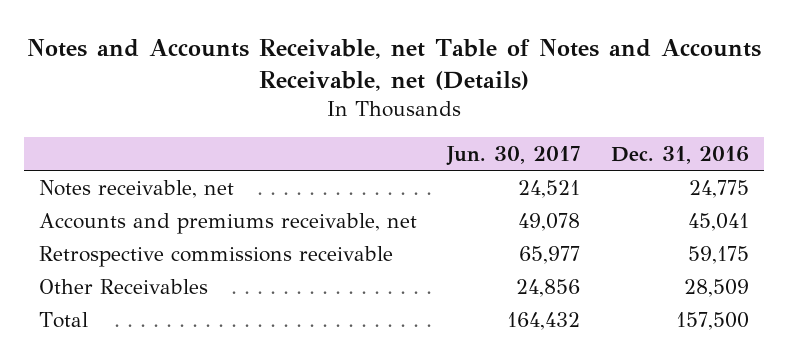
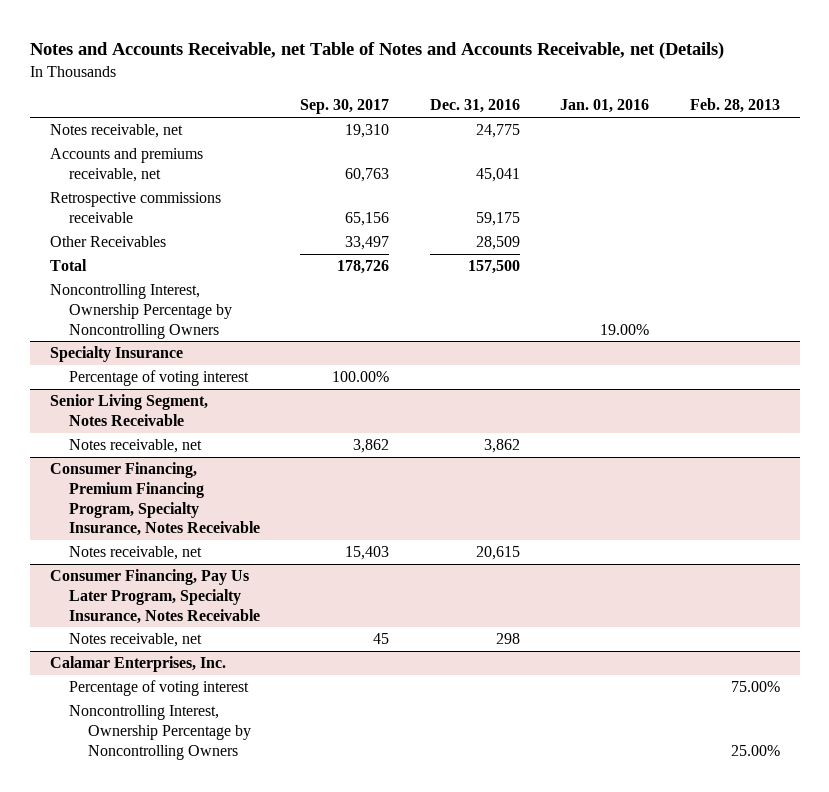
[446,145,581,166] Jun. 30, 2017 -> none
none -> [300,99,390,115] Sep. 30, 2017
none -> [560,99,650,114] Jan. 01, 2016
none -> [689,98,780,114] Feb. 28, 2013
none -> [49,284,232,339] Noncontrolling Interest, Ownership Percentage by Noncontrolling Owners
none -> [49,346,183,363] Specialty Insurance
none -> [68,370,249,387] Percentage of voting interest
none -> [49,394,208,427] Senior Living Segment, Notes Receivable
none -> [68,439,202,454] Notes receivable, net
none -> [49,462,260,537] Consumer Financing, Premium Financing Program, Specialty Insurance, Notes Receivable
none -> [68,546,202,561] Notes receivable, net
none -> [49,569,260,624] Consumer Financing, Pay Us Later Program, Specialty Insurance, Notes Receivable
none -> [68,633,202,648] Notes receivable, net
none -> [49,656,226,673] Calamar Enterprises, Inc.
none -> [68,680,249,697] Percentage of voting interest
none -> [68,705,252,760] Noncontrolling Interest, Ownership Percentage by Noncontrolling Owners

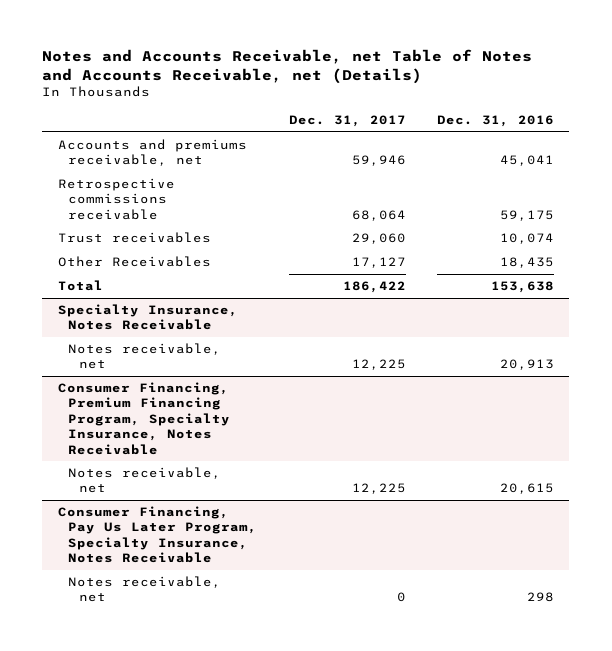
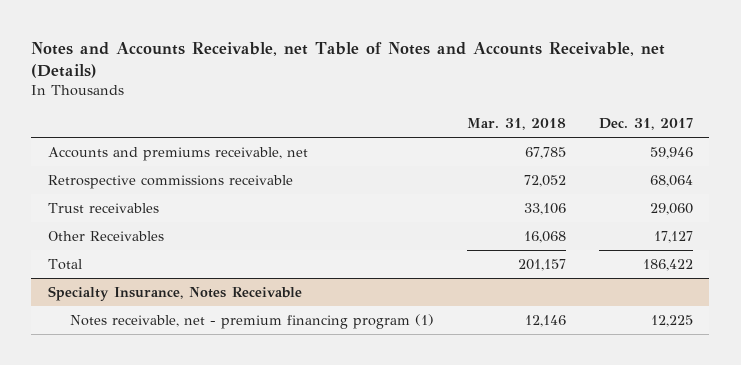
[436,115,554,128] Dec. 31, 2016 -> none
none -> [466,118,566,131] Mar. 31, 2018
[57,382,231,455] Consumer Financing, Premium Financing Program, Specialty Insurance, Notes Receivable -> none
[68,467,222,494] Notes receivable, net -> none
[57,506,258,564] Consumer Financing, Pay Us Later Program, Specialty Insurance, Notes Receivable -> none
[68,576,222,603] Notes receivable, net -> none
[68,343,222,370] Notes receivable, net -> [70,313,435,329] Notes receivable, net - premium financing program (1)

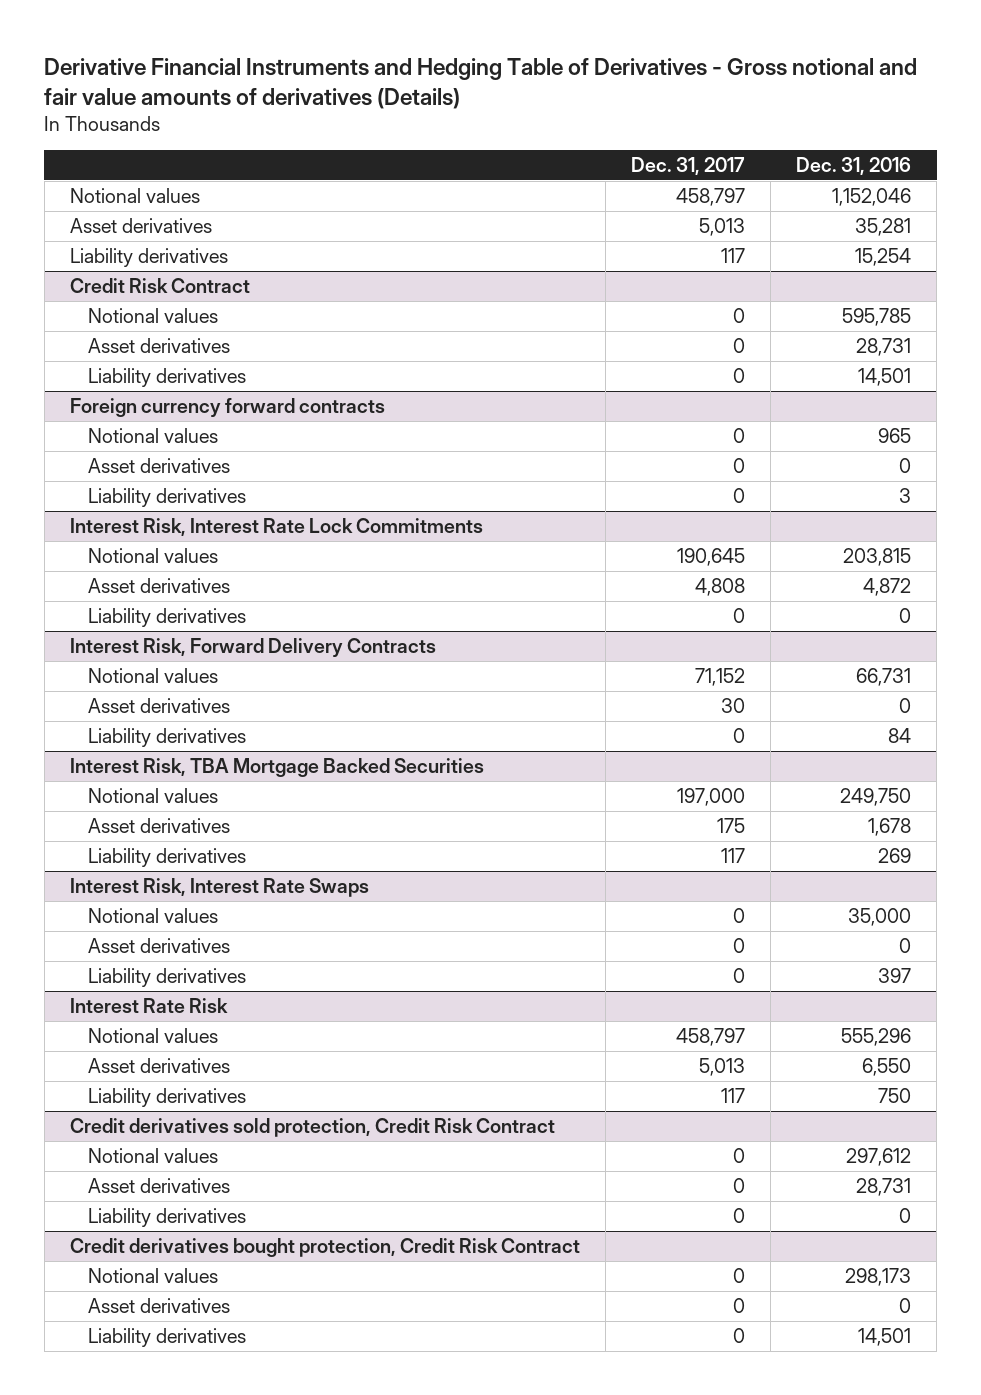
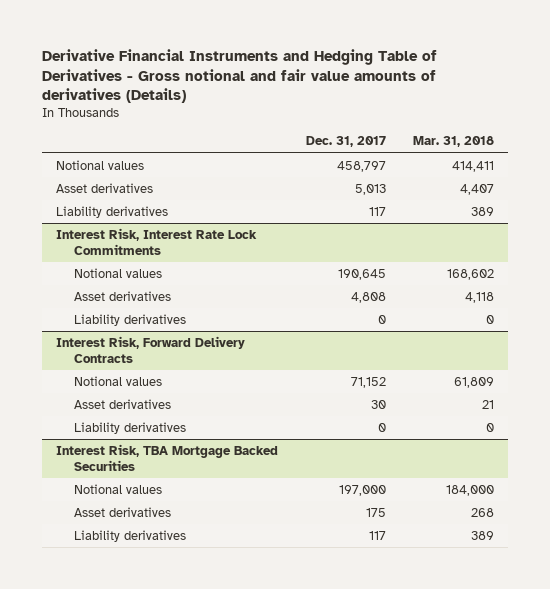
[796,157,912,176] Dec. 31, 2016 -> none
none -> [413,136,495,148] Mar. 31, 2018
[69,277,250,293] Credit Risk Contract -> none
[87,307,218,323] Notional values -> none
[87,337,230,353] Asset derivatives -> none
[87,367,246,387] Liability derivatives -> none
[69,397,385,417] Foreign currency forward contracts -> none
[87,427,218,443] Notional values -> none
[87,457,230,473] Asset derivatives -> none
[87,487,246,507] Liability derivatives -> none
[69,877,369,897] Interest Risk, Interest Rate Swaps -> none
[87,907,218,923] Notional values -> none
[87,937,230,953] Asset derivatives -> none
[87,967,246,987] Liability derivatives -> none
[69,997,228,1013] Interest Rate Risk -> none
[87,1027,218,1043] Notional values -> none
[87,1057,230,1073] Asset derivatives -> none
[87,1087,246,1107] Liability derivatives -> none
[69,1117,555,1137] Credit derivatives sold protection, Credit Risk Contract -> none
[87,1147,218,1163] Notional values -> none
[87,1177,230,1193] Asset derivatives -> none
[87,1207,246,1227] Liability derivatives -> none
[69,1237,580,1257] Credit derivatives bought protection, Credit Risk Contract -> none
[87,1267,218,1283] Notional values -> none
[87,1297,230,1313] Asset derivatives -> none
[87,1327,246,1347] Liability derivatives -> none

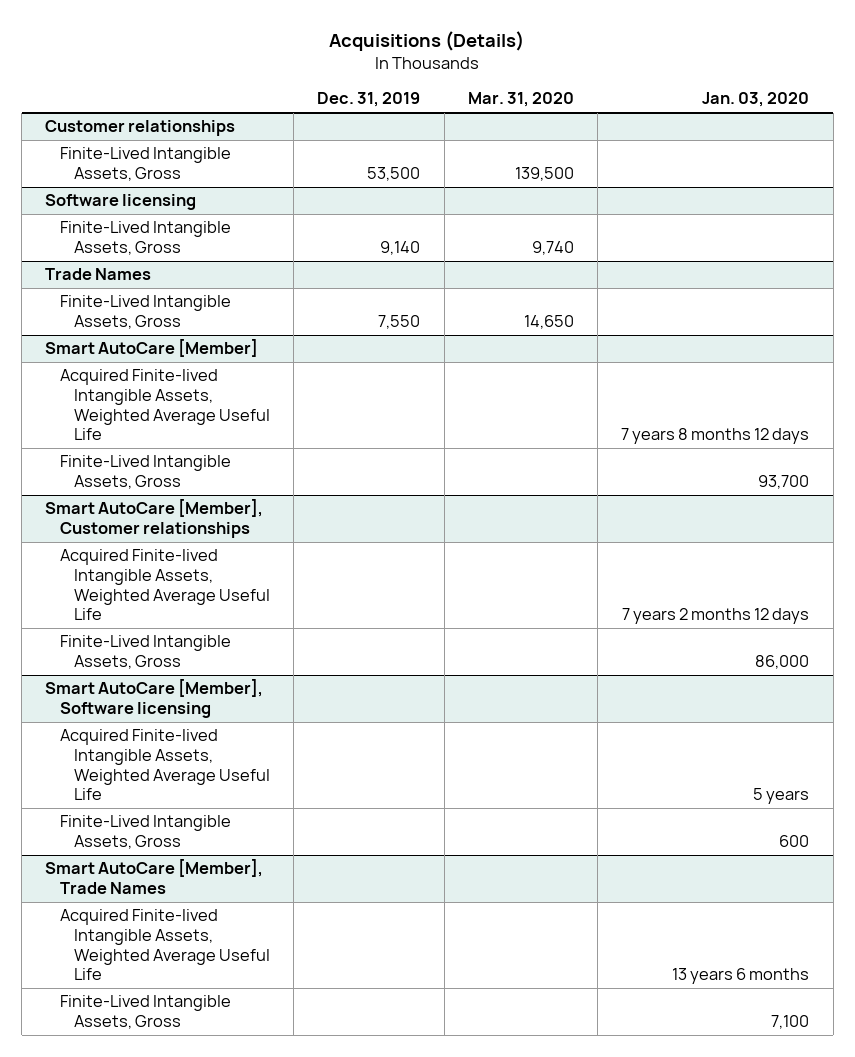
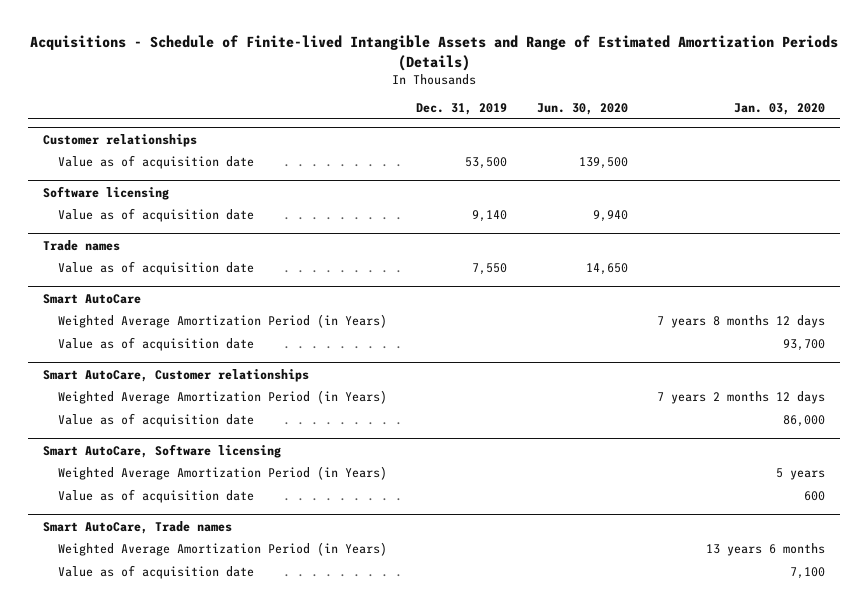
[329,30,525,51] Acquisitions (Details) -> [29,35,838,71] Acquisitions - Schedule of Finite-lived Intangible Assets and Range of Estimated Amortization Periods (Details)
[467,92,574,108] Mar. 31, 2020 -> none
none -> [536,102,628,115] Jun. 30, 2020
[59,147,231,182] Finite-Lived Intangible Assets, Gross -> [58,154,255,169] Value as of acquisition date
[59,221,231,256] Finite-Lived Intangible Assets, Gross -> [58,207,255,222] Value as of acquisition date
[45,268,152,281] Trade Names -> [42,239,120,251] Trade names
[59,295,231,330] Finite-Lived Intangible Assets, Gross -> [58,260,255,275] Value as of acquisition date
[45,339,259,358] Smart AutoCare [Member] -> [42,293,141,304] Smart AutoCare
[59,369,270,441] Acquired Finite-lived Intangible Assets, Weighted Average Useful Life -> [58,313,388,328] Weighted Average Amortization Period (in Years)
[59,455,231,490] Finite-Lived Intangible Assets, Gross -> [58,336,255,351] Value as of acquisition date
[45,499,264,539] Smart AutoCare [Member], Customer relationships -> [42,368,309,382] Smart AutoCare, Customer relationships
[59,549,270,621] Acquired Finite-lived Intangible Assets, Weighted Average Useful Life -> [58,389,388,404] Weighted Average Amortization Period (in Years)
[59,635,231,670] Finite-Lived Intangible Assets, Gross -> [58,412,255,427] Value as of acquisition date
[45,679,264,719] Smart AutoCare [Member], Software licensing -> [42,443,281,458] Smart AutoCare, Software licensing
[59,729,270,801] Acquired Finite-lived Intangible Assets, Weighted Average Useful Life -> [58,465,388,480] Weighted Average Amortization Period (in Years)
[59,815,231,850] Finite-Lived Intangible Assets, Gross -> [58,488,255,503] Value as of acquisition date
[45,859,264,895] Smart AutoCare [Member], Trade Names -> [42,520,232,534] Smart AutoCare, Trade names
[59,909,270,981] Acquired Finite-lived Intangible Assets, Weighted Average Useful Life -> [58,541,388,556] Weighted Average Amortization Period (in Years)
[59,995,231,1030] Finite-Lived Intangible Assets, Gross -> [58,564,255,579] Value as of acquisition date

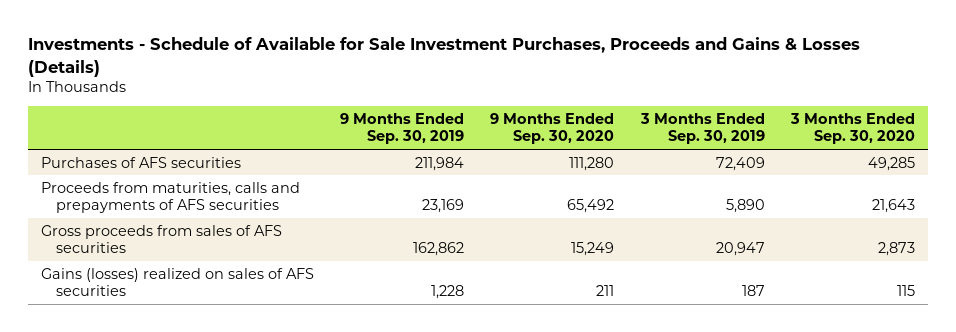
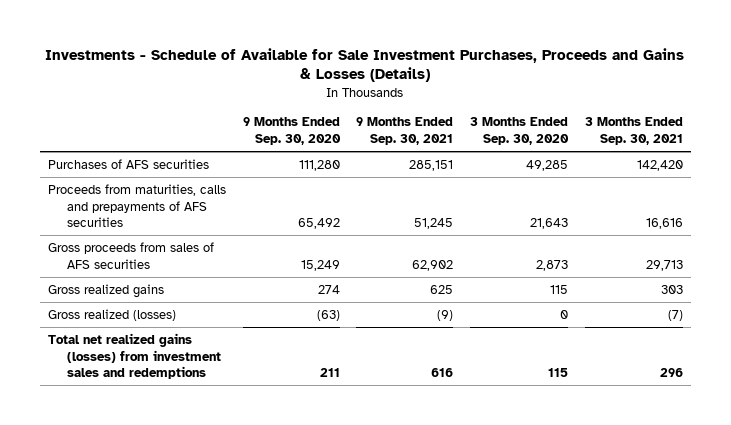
[340,112,465,145] 9 Months Ended Sep. 30, 2019 -> none
[639,112,765,145] 3 Months Ended Sep. 30, 2019 -> none
none -> [356,117,454,145] 9 Months Ended Sep. 30, 2021
none -> [584,117,683,145] 3 Months Ended Sep. 30, 2021
none -> [48,284,165,299] Gross realized gains
none -> [48,309,177,322] Gross realized (losses)
[41,267,315,297] Gains (losses) realized on sales of AFS securities -> [48,333,221,380] Total net realized gains (losses) from investment sales and redemptions

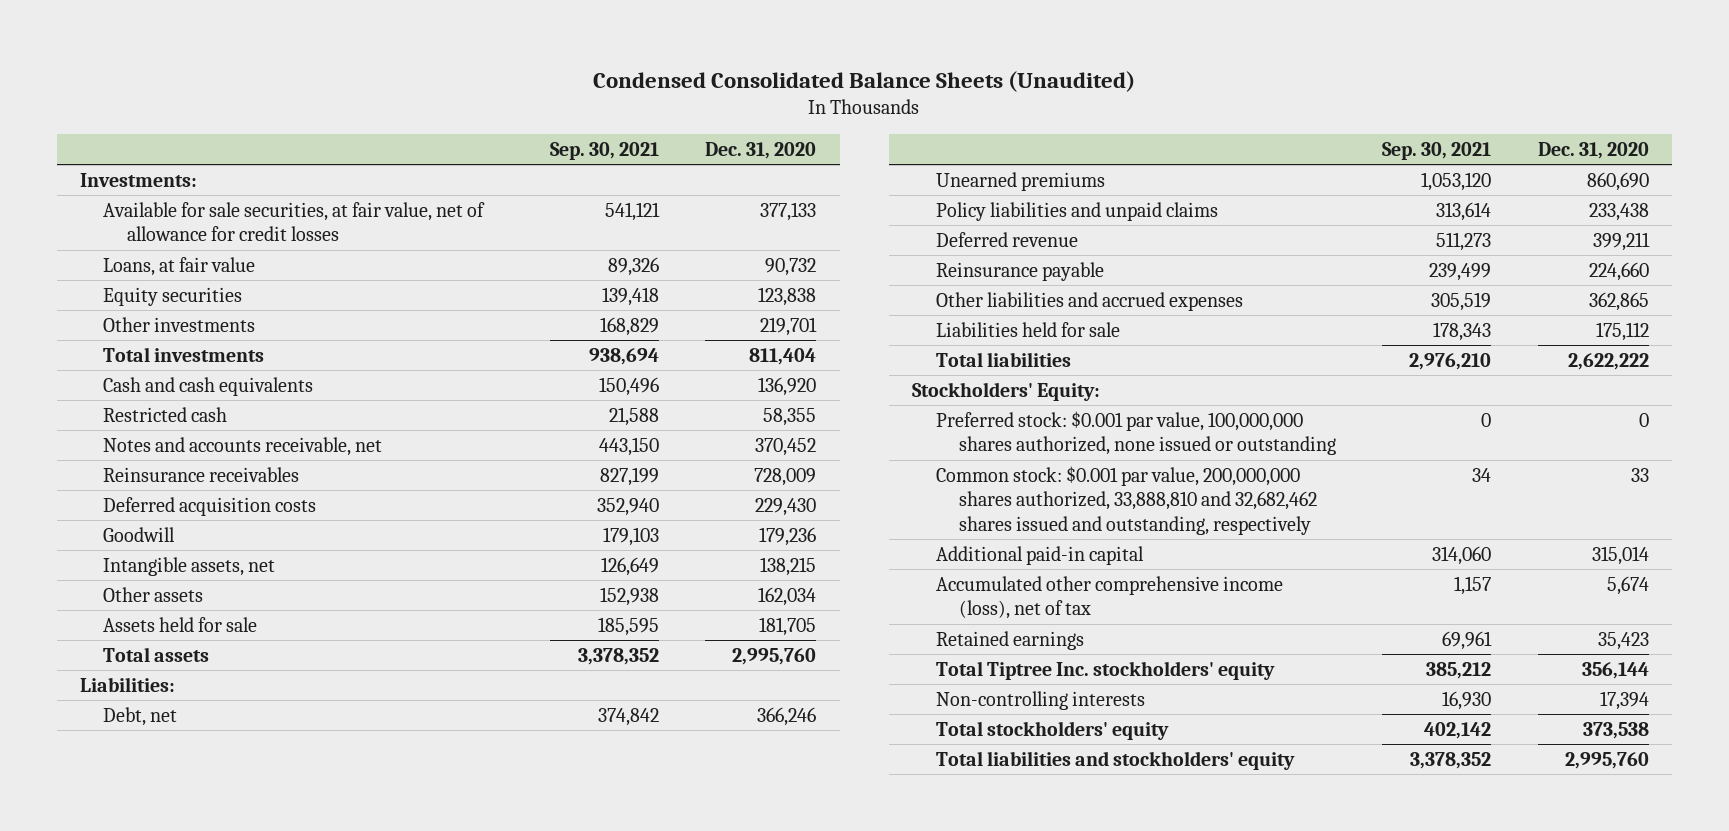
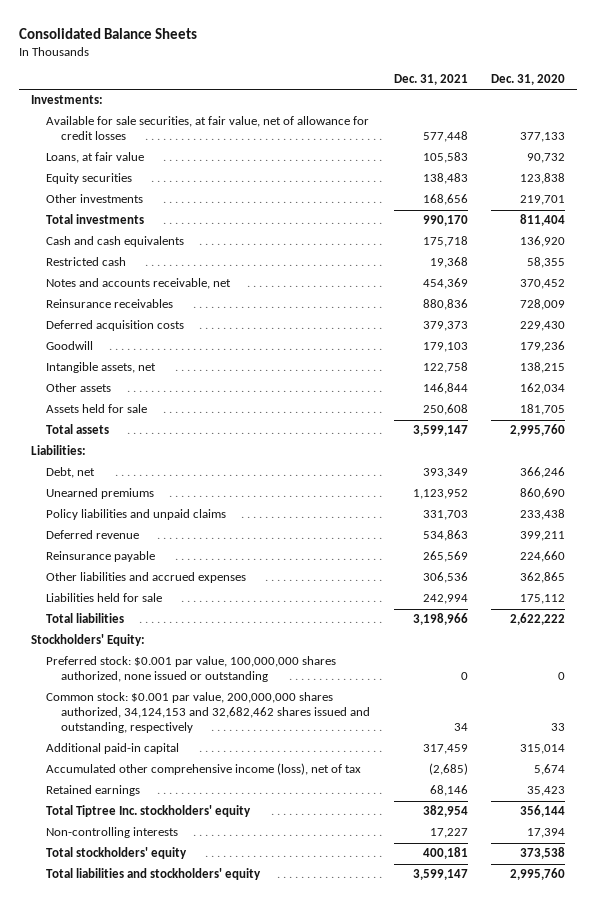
[593,70,1136,92] Condensed Consolidated Balance Sheets (Unaudited) -> [19,27,198,39] Consolidated Balance Sheets
[550,141,660,160] Sep. 30, 2021 -> none
none -> [393,74,468,86] Dec. 31, 2021
[935,465,1317,536] Common stock: $0.001 par value, 200,000,000 shares authorized, 33,888,810 and 32,682,462 shares issued and outstanding, respectively -> [46,692,371,734] Common stock: $0.001 par value, 200,000,000 shares authorized, 34,124,153 and 32,682,462 shares issued and outstanding, respectively

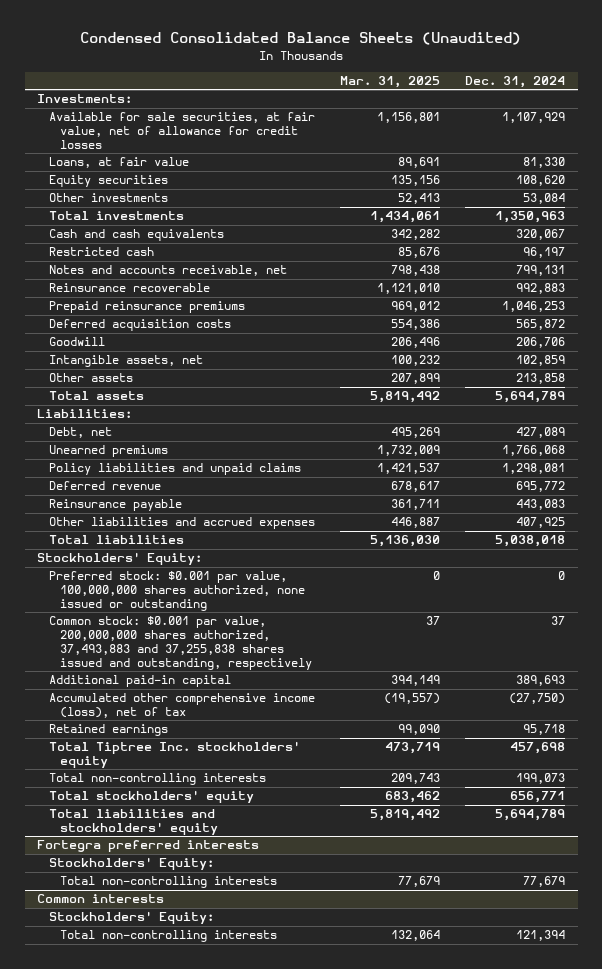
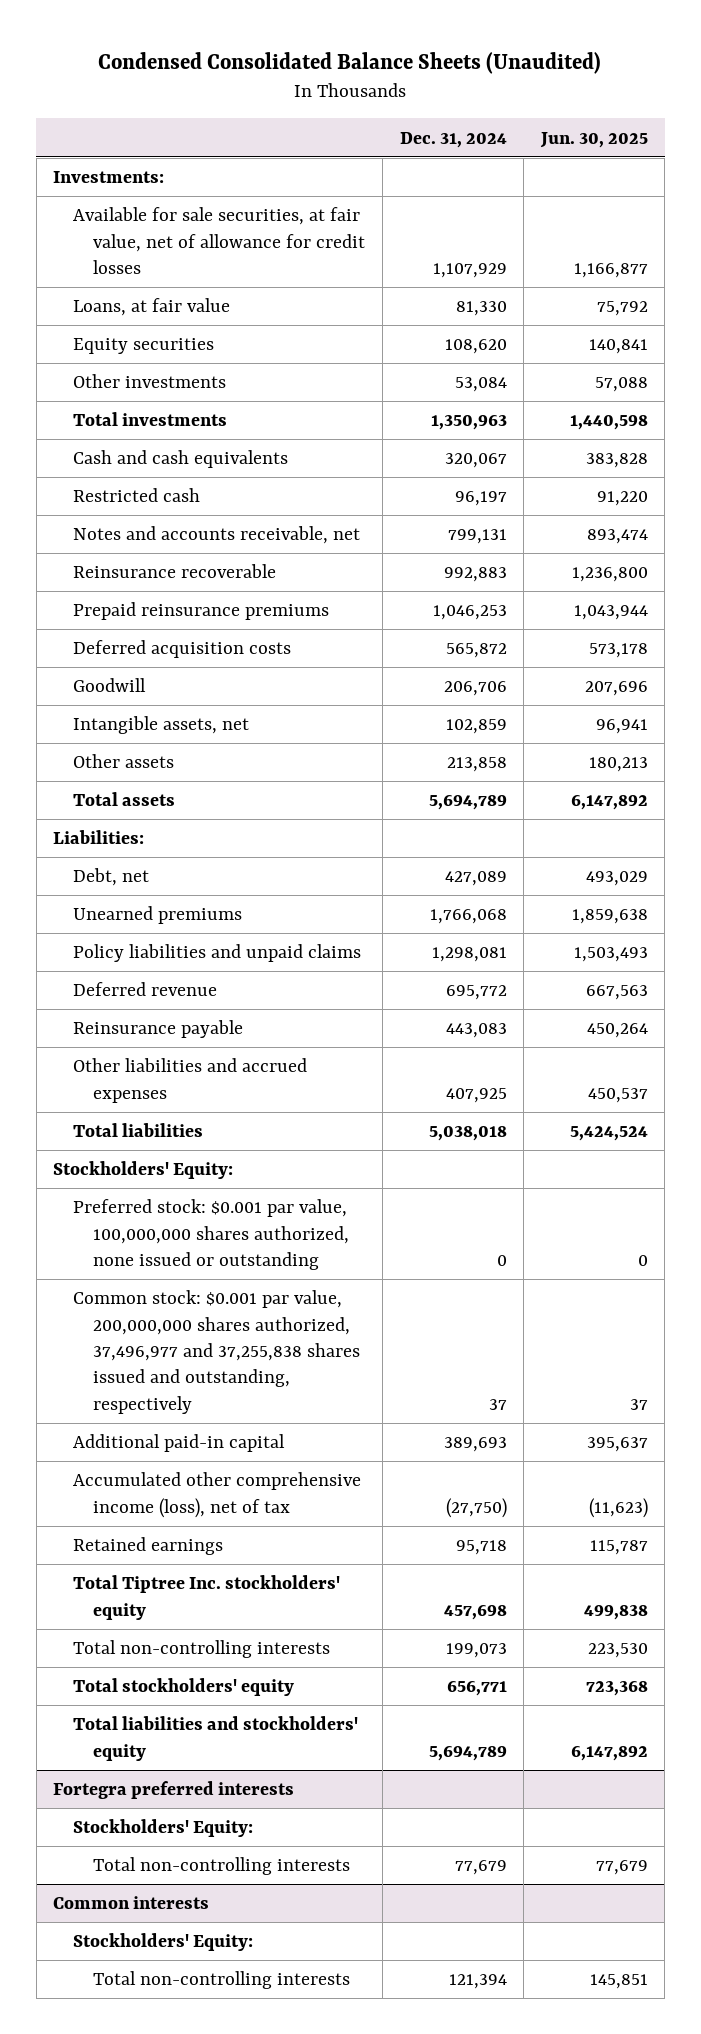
[339,76,440,89] Mar. 31, 2025 -> none
none -> [539,131,648,148] Jun. 30, 2025
[48,616,313,671] Common stock: $0.001 par value, 200,000,000 shares authorized, 37,493,883 and 37,255,838 shares issued and outstanding, respectively -> [73,1290,361,1414] Common stock: $0.001 par value, 200,000,000 shares authorized, 37,496,977 and 37,255,838 shares issued and outstanding, respectively

